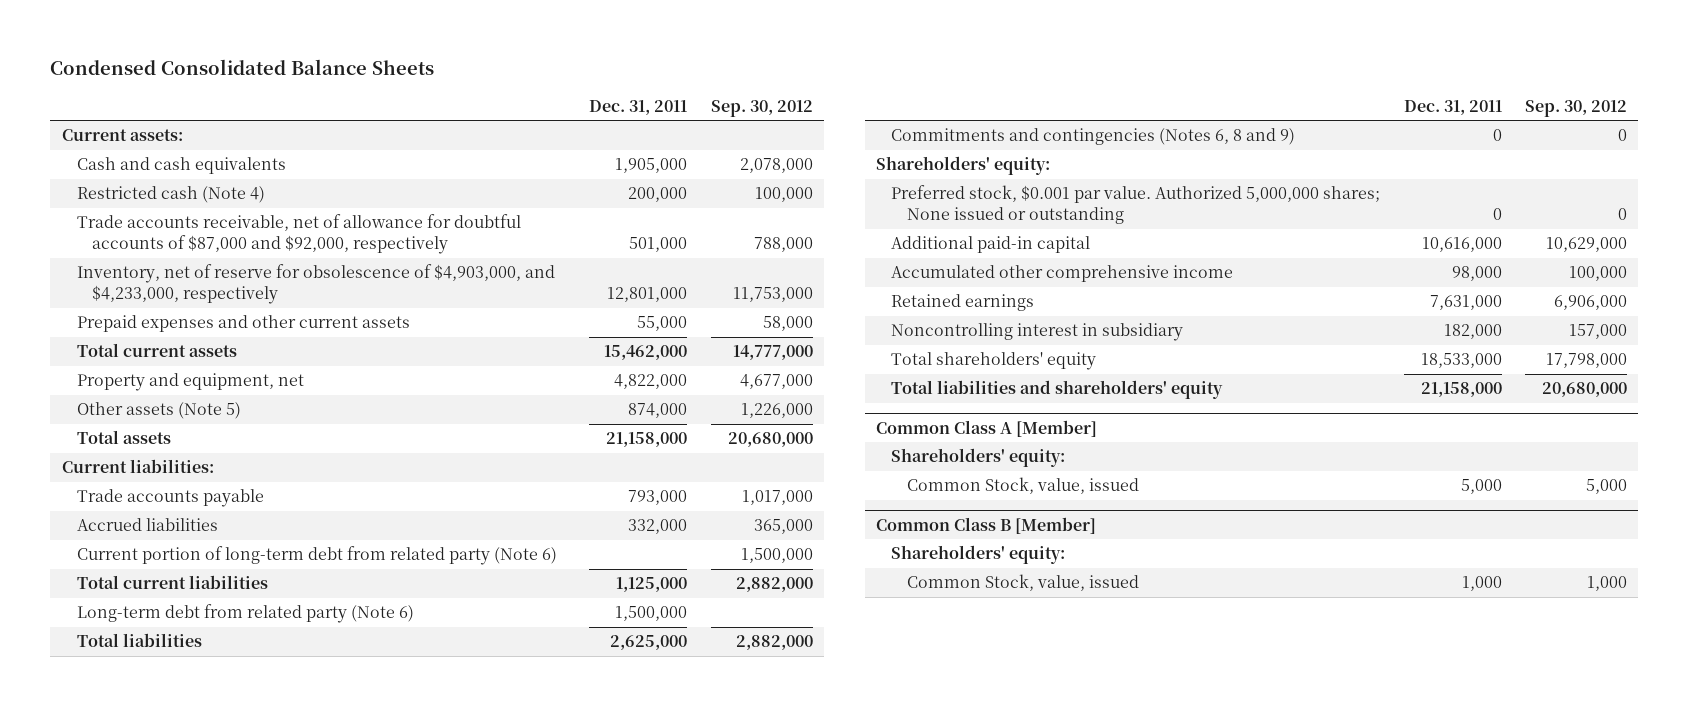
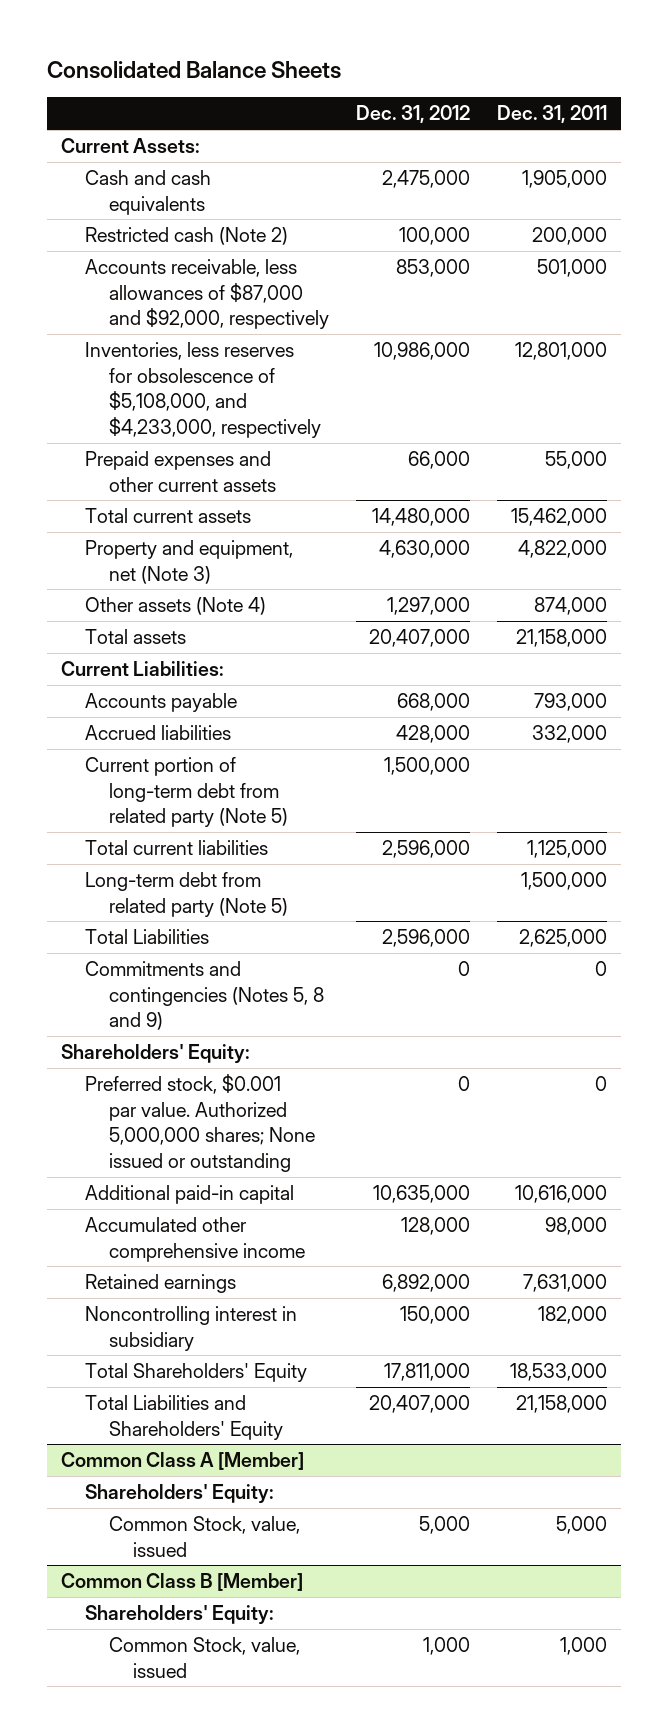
[50,59,435,76] Condensed Consolidated Balance Sheets -> [47,60,342,79] Consolidated Balance Sheets
[710,99,813,117] Sep. 30, 2012 -> none
none -> [356,105,471,124] Dec. 31, 2012
[61,129,183,142] Current assets: -> [60,138,200,154] Current Assets:
[77,186,266,204] Restricted cash (Note 4) -> [84,227,288,246] Restricted cash (Note 2)
[77,214,522,255] Trade accounts receivable, net of allowance for doubtful accounts of $87,000 and $92,000, respectively -> [84,259,329,330] Accounts receivable, less allowances of $87,000 and $92,000, respectively
[77,264,556,305] Inventory, net of reserve for obsolescence of $4,903,000, and $4,233,000, respectively -> [84,342,321,438] Inventories, less reserves for obsolescence of $5,108,000, and $4,233,000, respectively
[77,373,305,392] Property and equipment, net -> [84,540,293,584] Property and equipment, net (Note 3)
[77,402,242,420] Other assets (Note 5) -> [84,597,266,616] Other assets (Note 4)
[61,459,214,474] Current liabilities: -> [60,661,224,677] Current Liabilities:
[77,489,265,508] Trade accounts payable -> [84,693,237,713] Accounts payable
[77,546,558,566] Current portion of long-term debt from related party (Note 6) -> [84,757,288,828] Current portion of long-term debt from related party (Note 5)
[77,604,415,624] Long-term debt from related party (Note 6) -> [84,872,288,917] Long-term debt from related party (Note 5)
[77,633,203,648] Total liabilities -> [84,929,209,945] Total Liabilities
[891,128,1296,146] Commitments and contingencies (Notes 6, 8 and 9) -> [84,961,324,1031] Commitments and contingencies (Notes 5, 8 and 9)
[876,156,1051,176] Shareholders' equity: -> [60,1044,250,1064] Shareholders' Equity:
[891,352,1097,371] Total shareholders' equity -> [84,1363,307,1383] Total Shareholders' Equity
[891,380,1224,400] Total liabilities and shareholders' equity -> [84,1395,283,1440] Total Liabilities and Shareholders' Equity
[891,448,1066,468] Shareholders' equity: -> [84,1484,274,1504] Shareholders' Equity:
[891,545,1066,565] Shareholders' equity: -> [84,1605,274,1625] Shareholders' Equity:

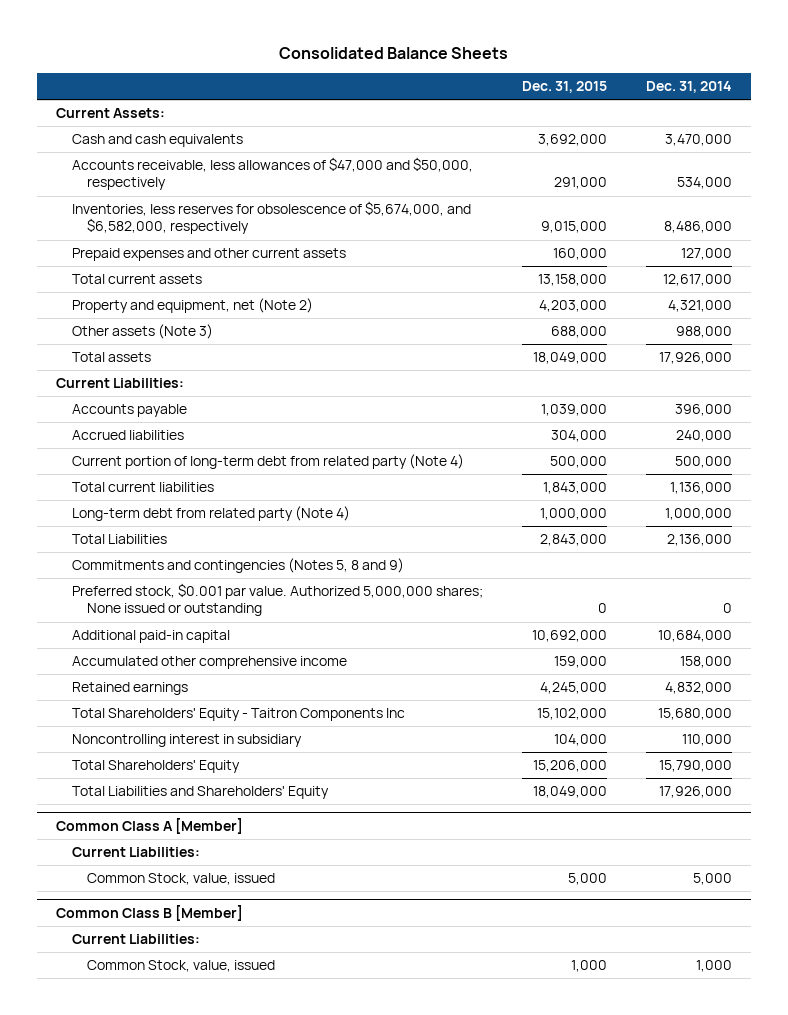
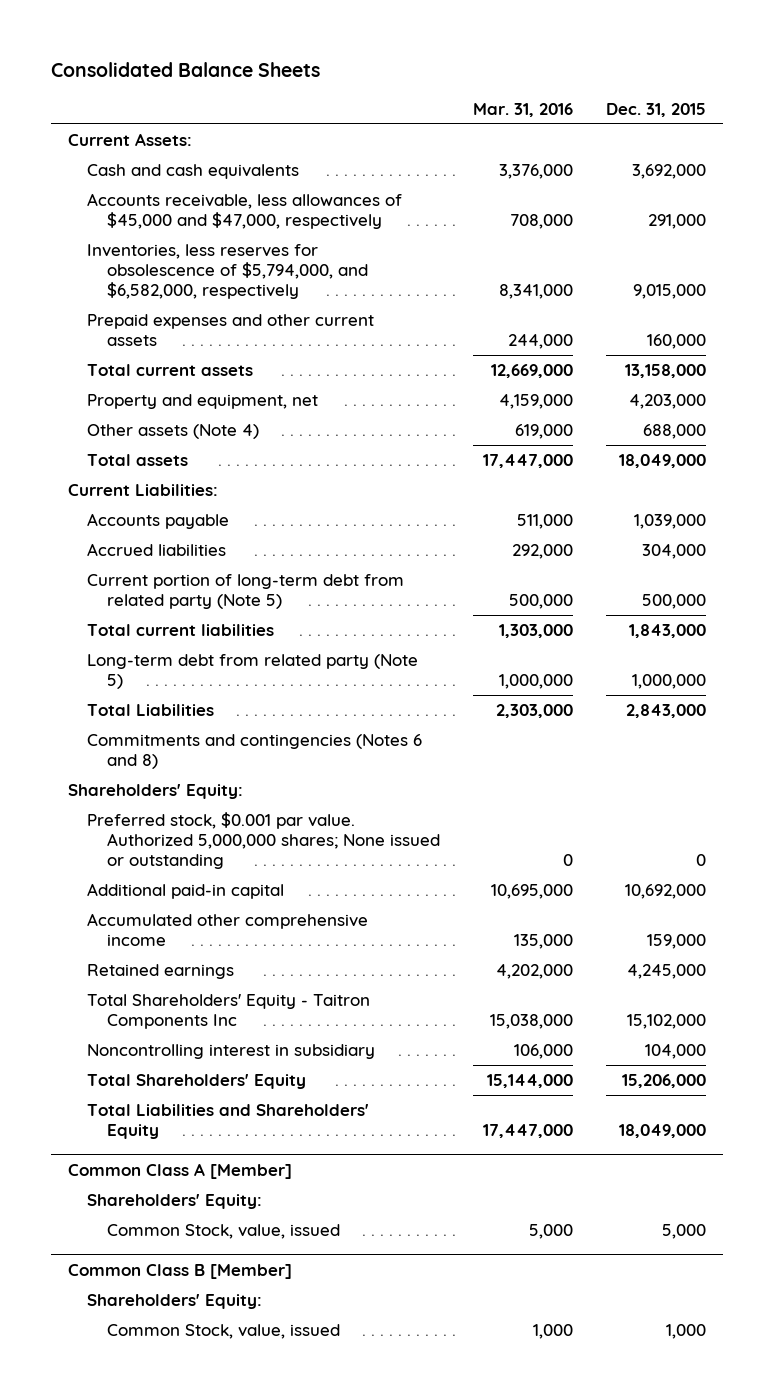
[645,81,732,94] Dec. 31, 2014 -> none
none -> [472,102,573,117] Mar. 31, 2016
[71,157,473,191] Accounts receivable, less allowances of $47,000 and $50,000, respectively -> [87,192,403,229] Accounts receivable, less allowances of $45,000 and $47,000, respectively
[71,201,471,235] Inventories, less reserves for obsolescence of $5,674,000, and $6,582,000, respectively -> [87,243,368,299] Inventories, less reserves for obsolescence of $5,794,000, and $6,582,000, respectively
[71,298,313,314] Property and equipment, net (Note 2) -> [87,393,319,409] Property and equipment, net
[71,324,213,340] Other assets (Note 3) -> [87,423,260,439] Other assets (Note 4)
[71,454,464,470] Current portion of long-term debt from related party (Note 4) -> [87,573,405,609] Current portion of long-term debt from related party (Note 5)
[71,506,350,522] Long-term debt from related party (Note 4) -> [87,653,419,689] Long-term debt from related party (Note 5)
[71,558,404,574] Commitments and contingencies (Notes 5, 8 and 9) -> [87,733,423,769] Commitments and contingencies (Notes 6 and 8)
none -> [67,783,243,799] Shareholders' Equity:
[71,847,200,858] Current Liabilities: -> none
none -> [87,1193,263,1209] Shareholders' Equity:
[71,934,200,945] Current Liabilities: -> none
none -> [87,1293,263,1309] Shareholders' Equity:

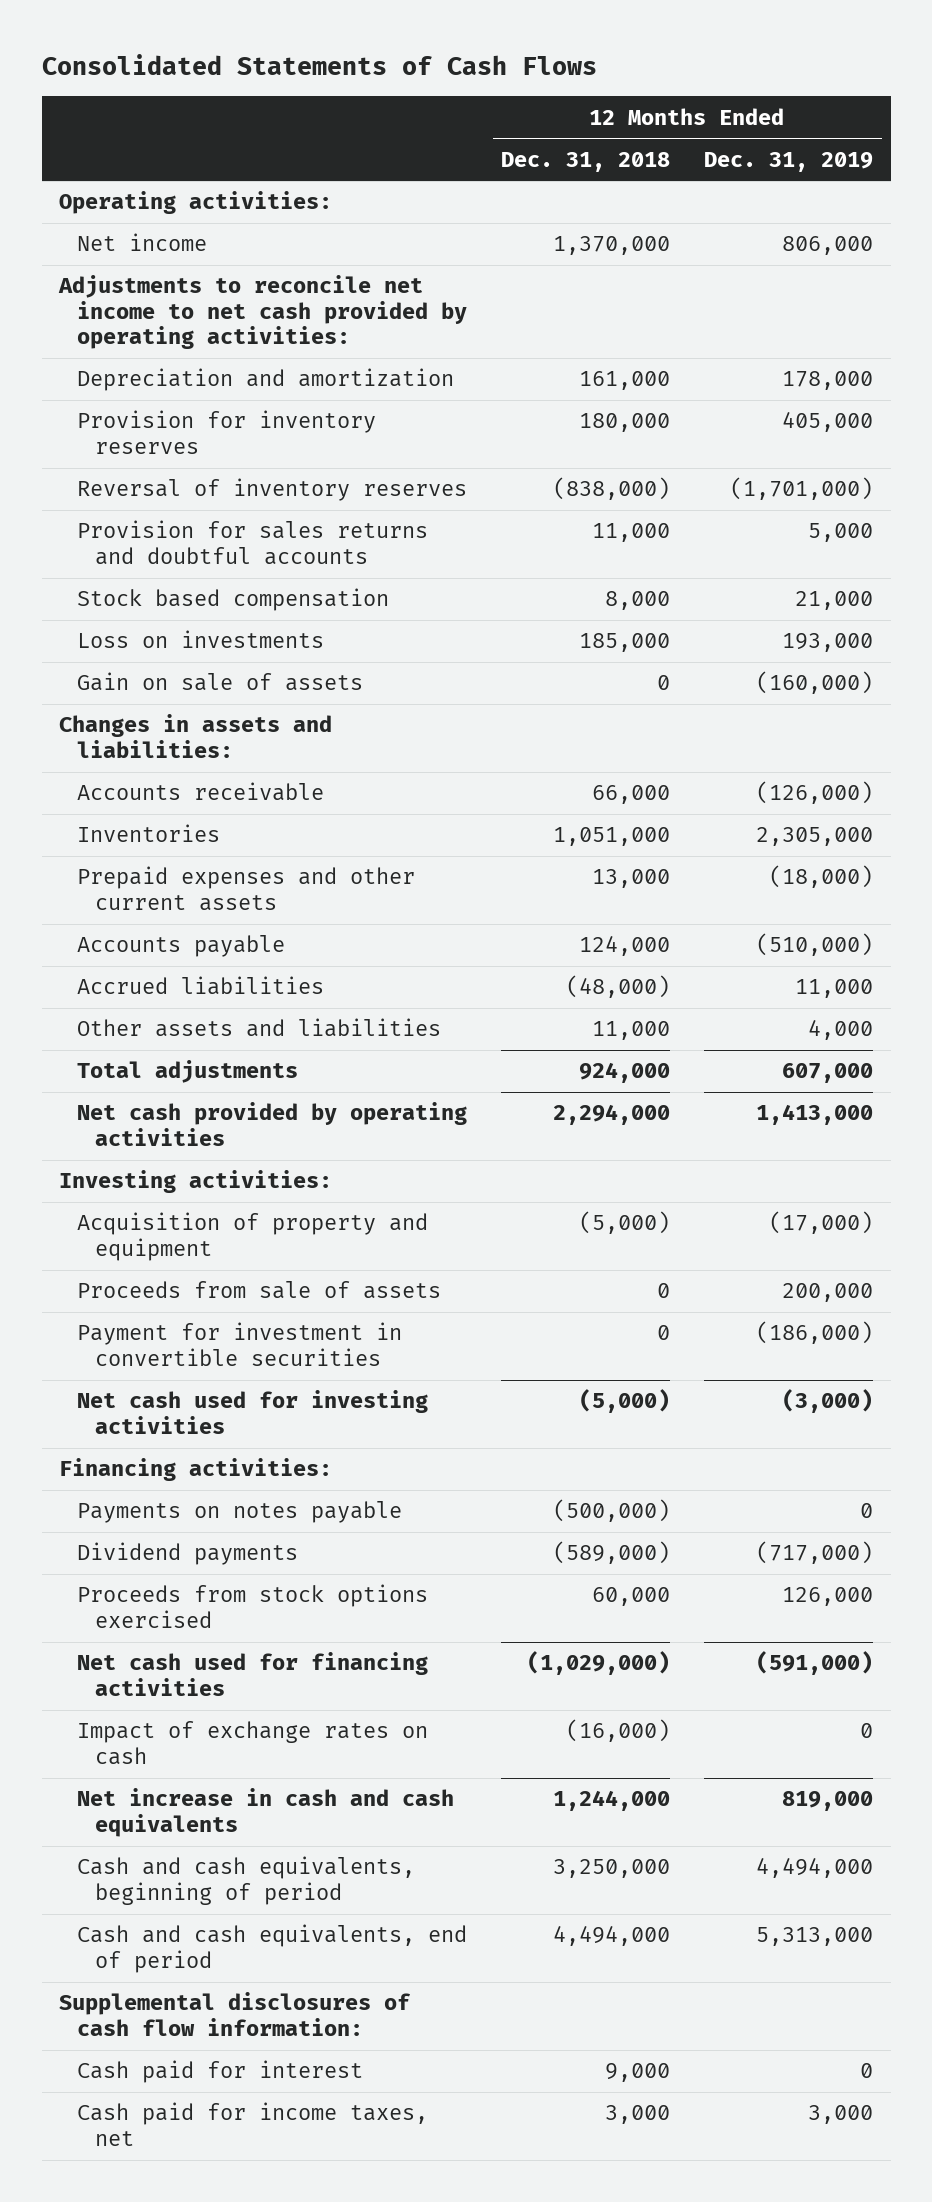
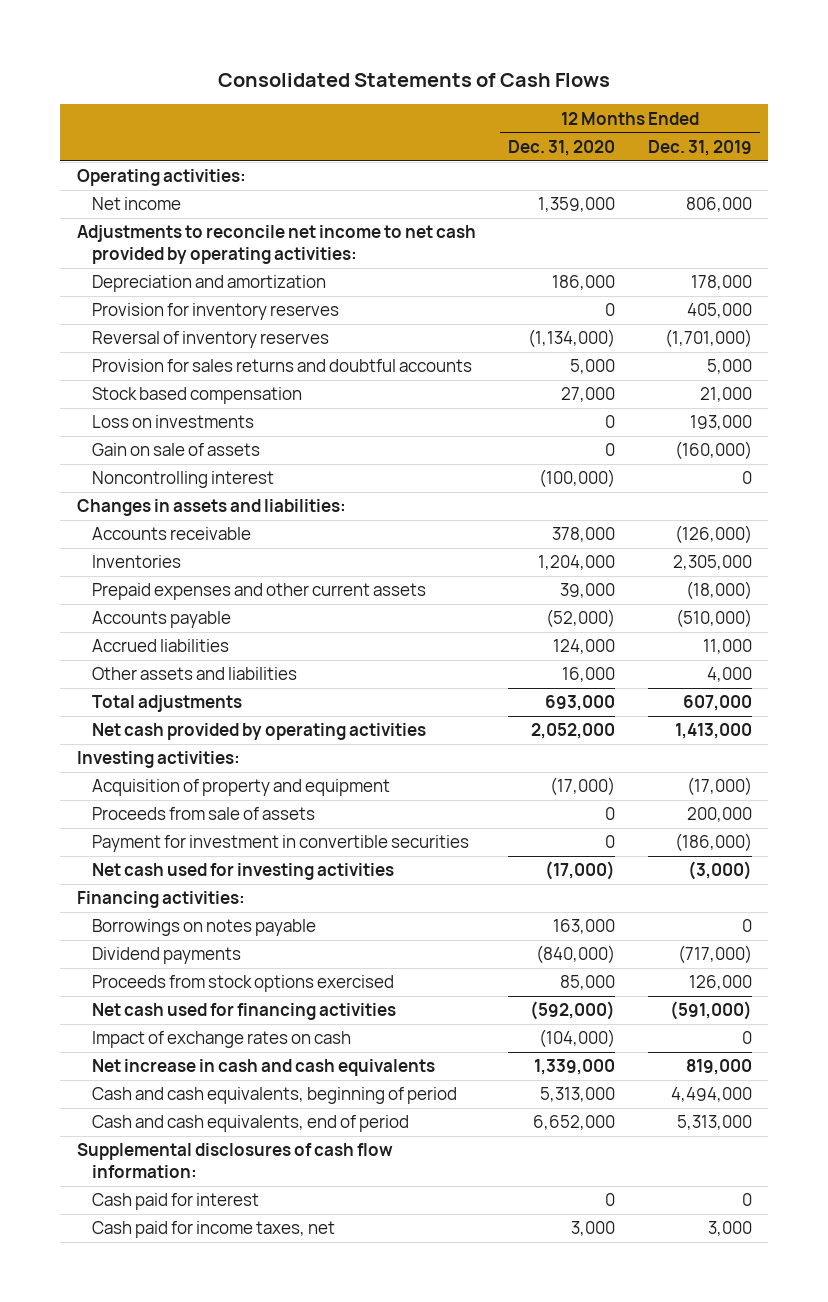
[501,151,671,172] Dec. 31, 2018 -> none
none -> [508,139,616,156] Dec. 31, 2020
none -> [91,471,274,489] Noncontrolling interest
[76,1501,402,1524] Payments on notes payable -> [91,919,316,937] Borrowings on notes payable

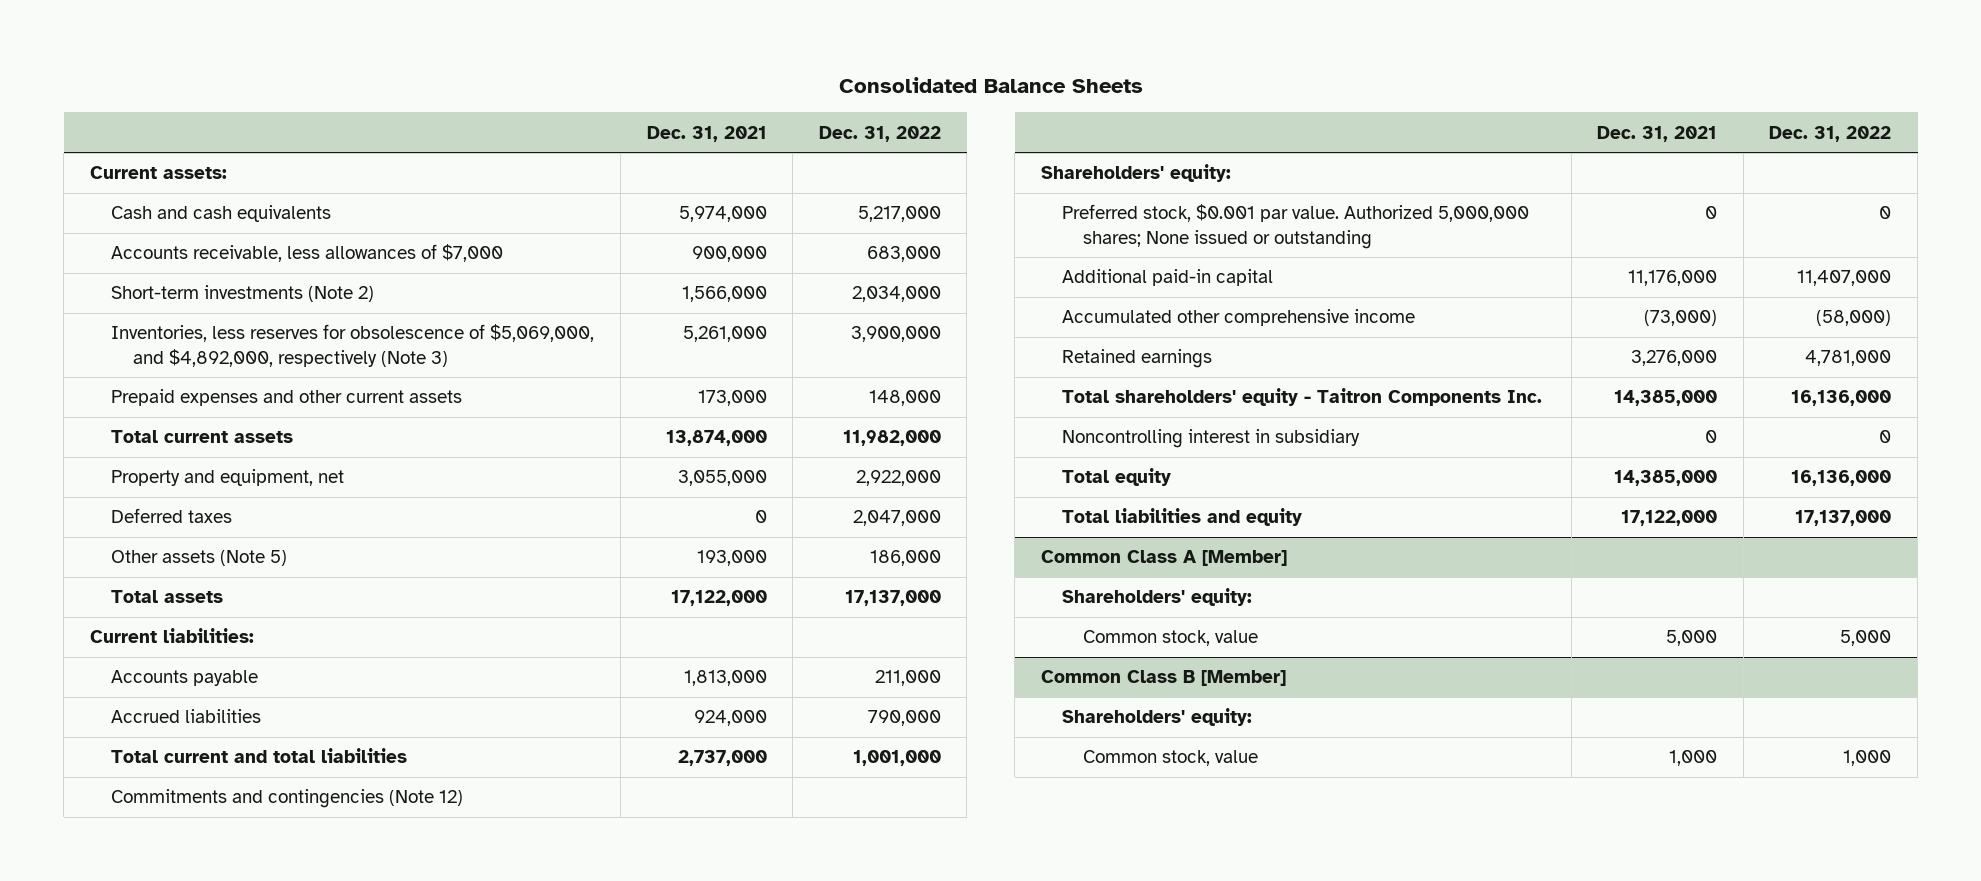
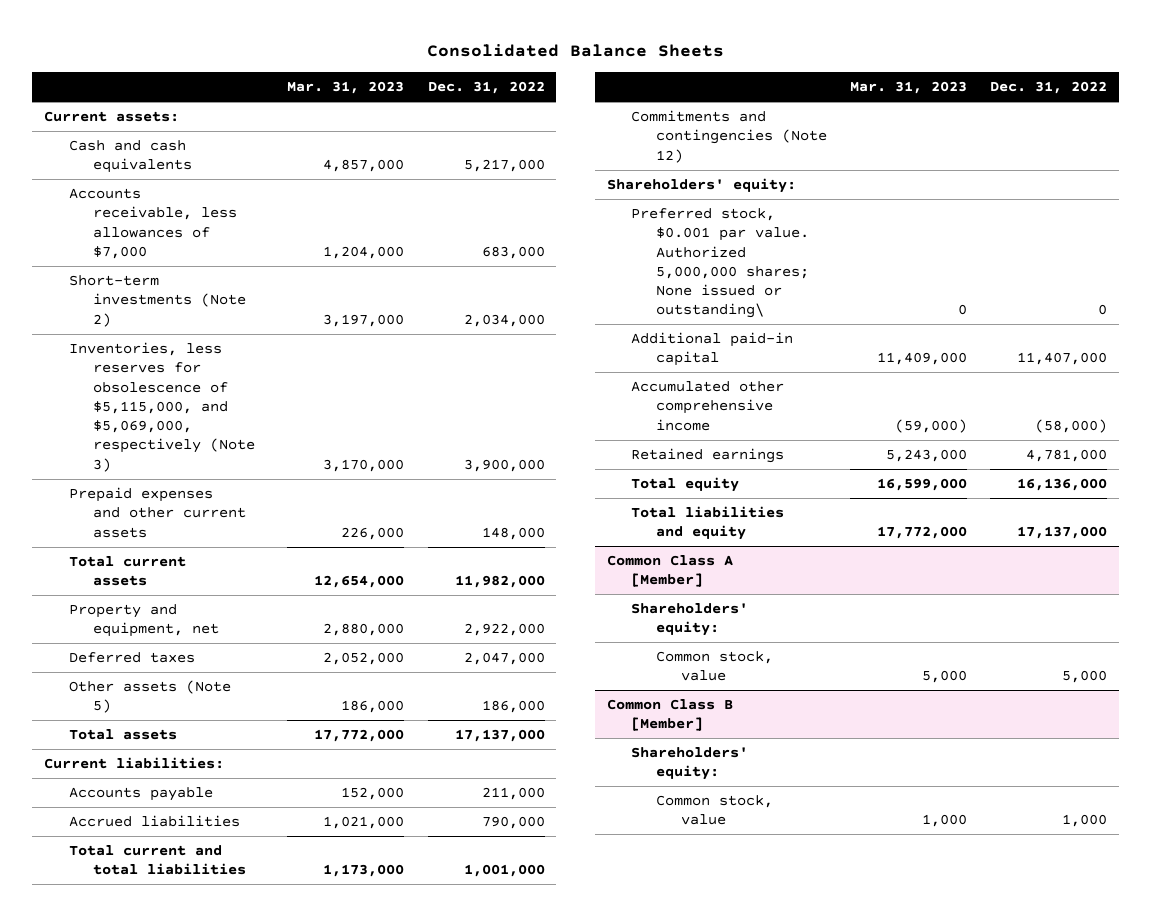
[646,125,767,142] Dec. 31, 2021 -> none
none -> [287,81,405,95] Mar. 31, 2023
[111,324,595,367] Inventories, less reserves for obsolescence of $5,069,000, and $4,892,000, respectively (Note 3) -> [68,342,256,472] Inventories, less reserves for obsolescence of $5,115,000, and $5,069,000, respectively (Note 3)
[1061,204,1529,249] Preferred stock, $0.001 par value. Authorized 5,000,000 shares; None issued or outstanding -> [631,208,809,319] Preferred stock, $0.001 par value. Authorized 5,000,000 shares; None issued or outstanding\
[1061,388,1542,407] Total shareholders' equity - Taitron Components Inc. -> none
[1061,429,1360,449] Noncontrolling interest in subsidiary -> none

